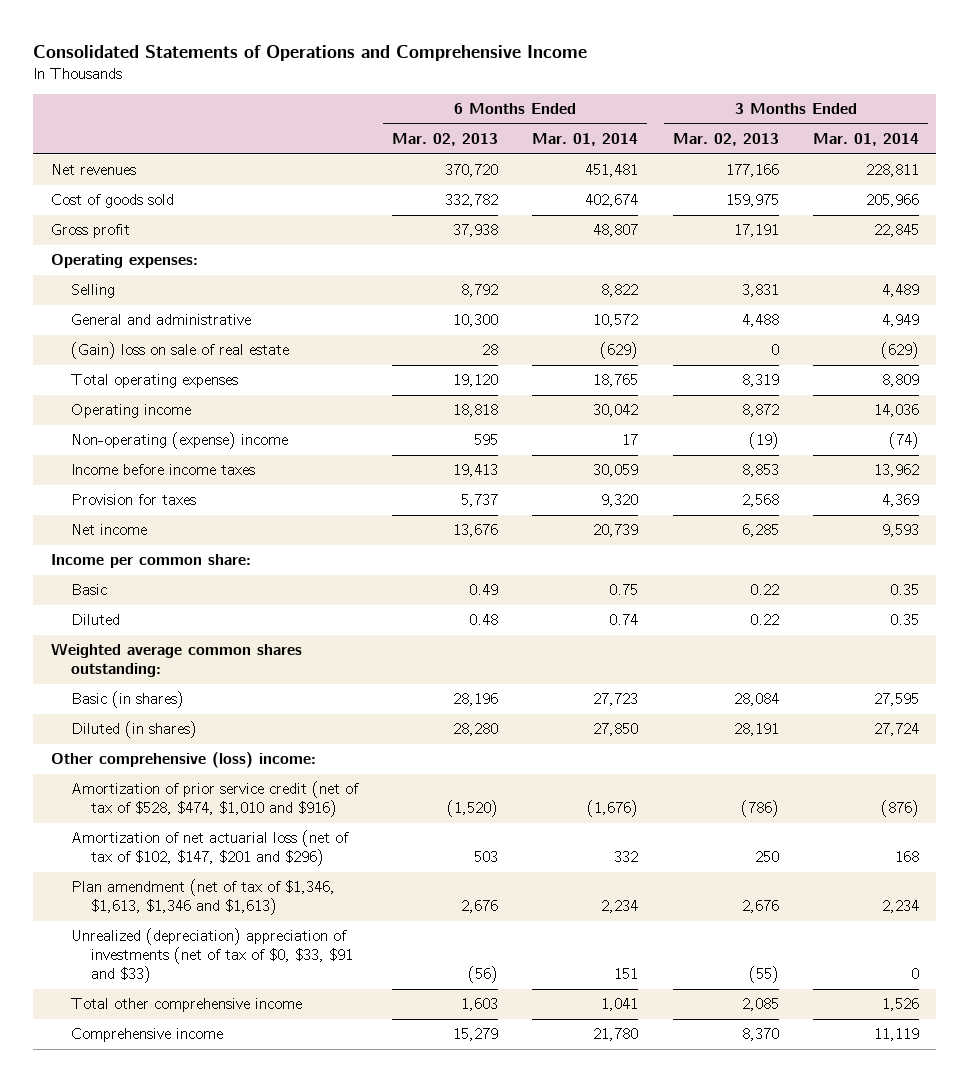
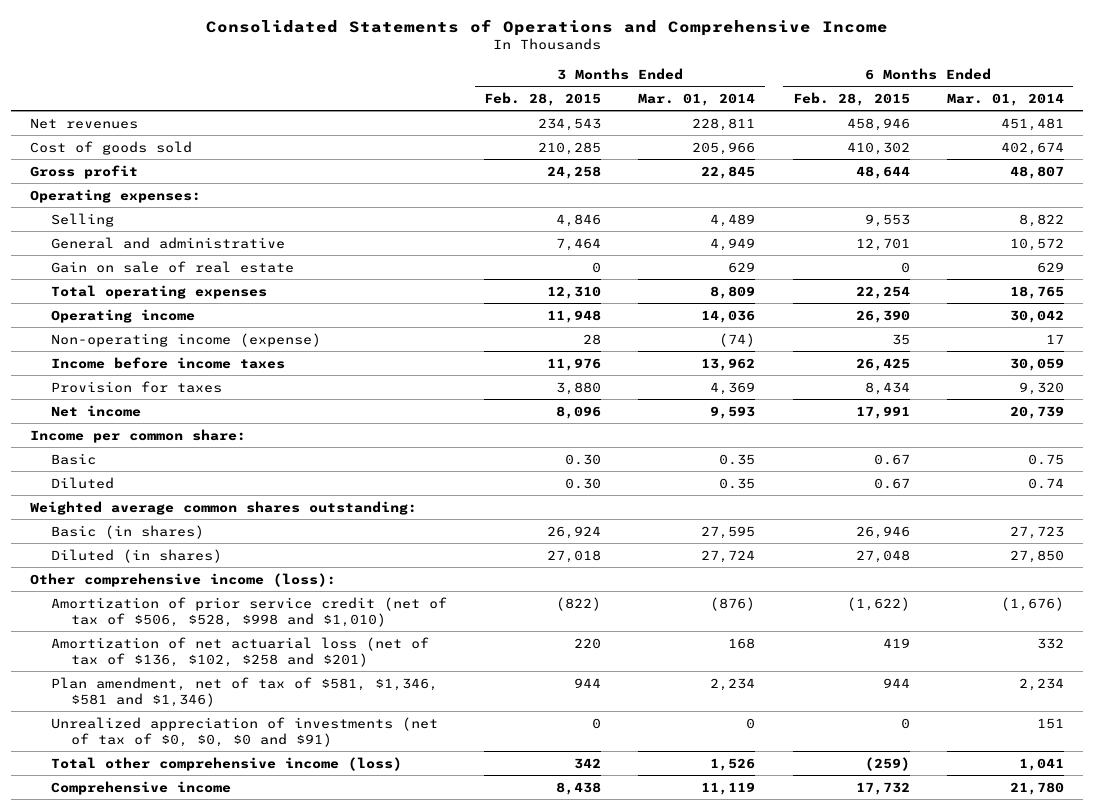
[391,133,498,147] Mar. 02, 2013 -> none
[672,133,779,147] Mar. 02, 2013 -> none
none -> [483,91,601,106] Feb. 28, 2015
none -> [792,91,910,106] Feb. 28, 2015
[70,342,289,360] (Gain) loss on sale of real estate -> [50,260,294,273] Gain on sale of real estate
[600,342,639,360] (629) -> [1036,261,1064,273] 629
[881,342,920,360] (629) -> [728,261,756,273] 629
[70,432,288,450] Non-operating (expense) income -> [50,332,321,347] Non-operating income (expense)
[50,752,316,769] Other comprehensive (loss) income: -> [29,572,336,587] Other comprehensive income (loss):
[70,781,359,818] Amortization of prior service credit (net of tax of $528, $474, $1,010 and $916) -> [50,596,447,627] Amortization of prior service credit (net of tax of $506, $528, $998 and $1,010)
[70,830,349,867] Amortization of net actuarial loss (net of tax of $102, $147, $201 and $296) -> [50,636,429,667] Amortization of net actuarial loss (net of tax of $136, $102, $258 and $201)
[70,879,335,916] Plan amendment (net of tax of $1,346, $1,613, $1,346 and $1,613) -> [50,676,438,707] Plan amendment, net of tax of $581, $1,346, $581 and $1,346)
[70,928,353,984] Unrealized (depreciation) appreciation of investments (net of tax of $0, $33, $91 and $33) -> [50,716,438,747] Unrealized appreciation of investments (net of tax of $0, $0, $0 and $91)
[70,998,302,1013] Total other comprehensive income -> [50,756,402,771] Total other comprehensive income (loss)

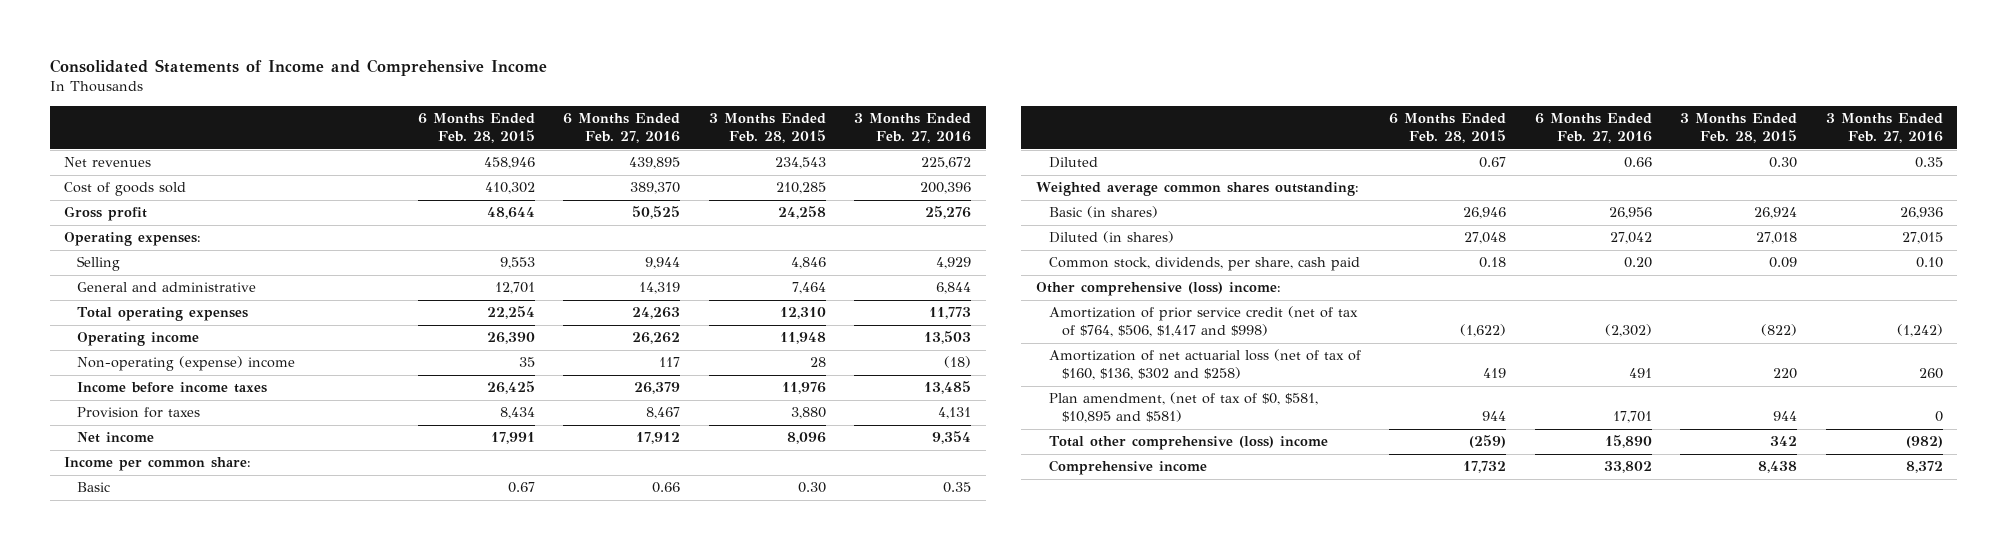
[205,18,888,36] Consolidated Statements of Operations and Comprehensive Income -> [49,59,547,77] Consolidated Statements of Income and Comprehensive Income
[638,92,756,106] Mar. 01, 2014 -> none
[946,92,1064,106] Mar. 01, 2014 -> none
none -> [563,113,681,144] 6 Months Ended Feb. 27, 2016
none -> [854,113,972,144] 3 Months Ended Feb. 27, 2016
[50,260,294,273] Gain on sale of real estate -> none
[50,332,321,347] Non-operating income (expense) -> [77,356,296,372] Non-operating (expense) income
[50,716,438,747] Unrealized appreciation of investments (net of tax of $0, $0, $0 and $91) -> none
none -> [1048,257,1360,272] Common stock, dividends, per share, cash paid
[29,572,336,587] Other comprehensive income (loss): -> [1035,282,1281,297] Other comprehensive (loss) income:
[50,596,447,627] Amortization of prior service credit (net of tax of $506, $528, $998 and $1,010) -> [1048,306,1358,338] Amortization of prior service credit (net of tax of $764, $506, $1,417 and $998)
[50,636,429,667] Amortization of net actuarial loss (net of tax of $136, $102, $258 and $201) -> [1048,349,1361,381] Amortization of net actuarial loss (net of tax of $160, $136, $302 and $258)
[50,676,438,707] Plan amendment, net of tax of $581, $1,346, $581 and $1,346) -> [1048,392,1318,424] Plan amendment, (net of tax of $0, $581, $10,895 and $581)
[50,756,402,771] Total other comprehensive income (loss) -> [1048,436,1328,451] Total other comprehensive (loss) income

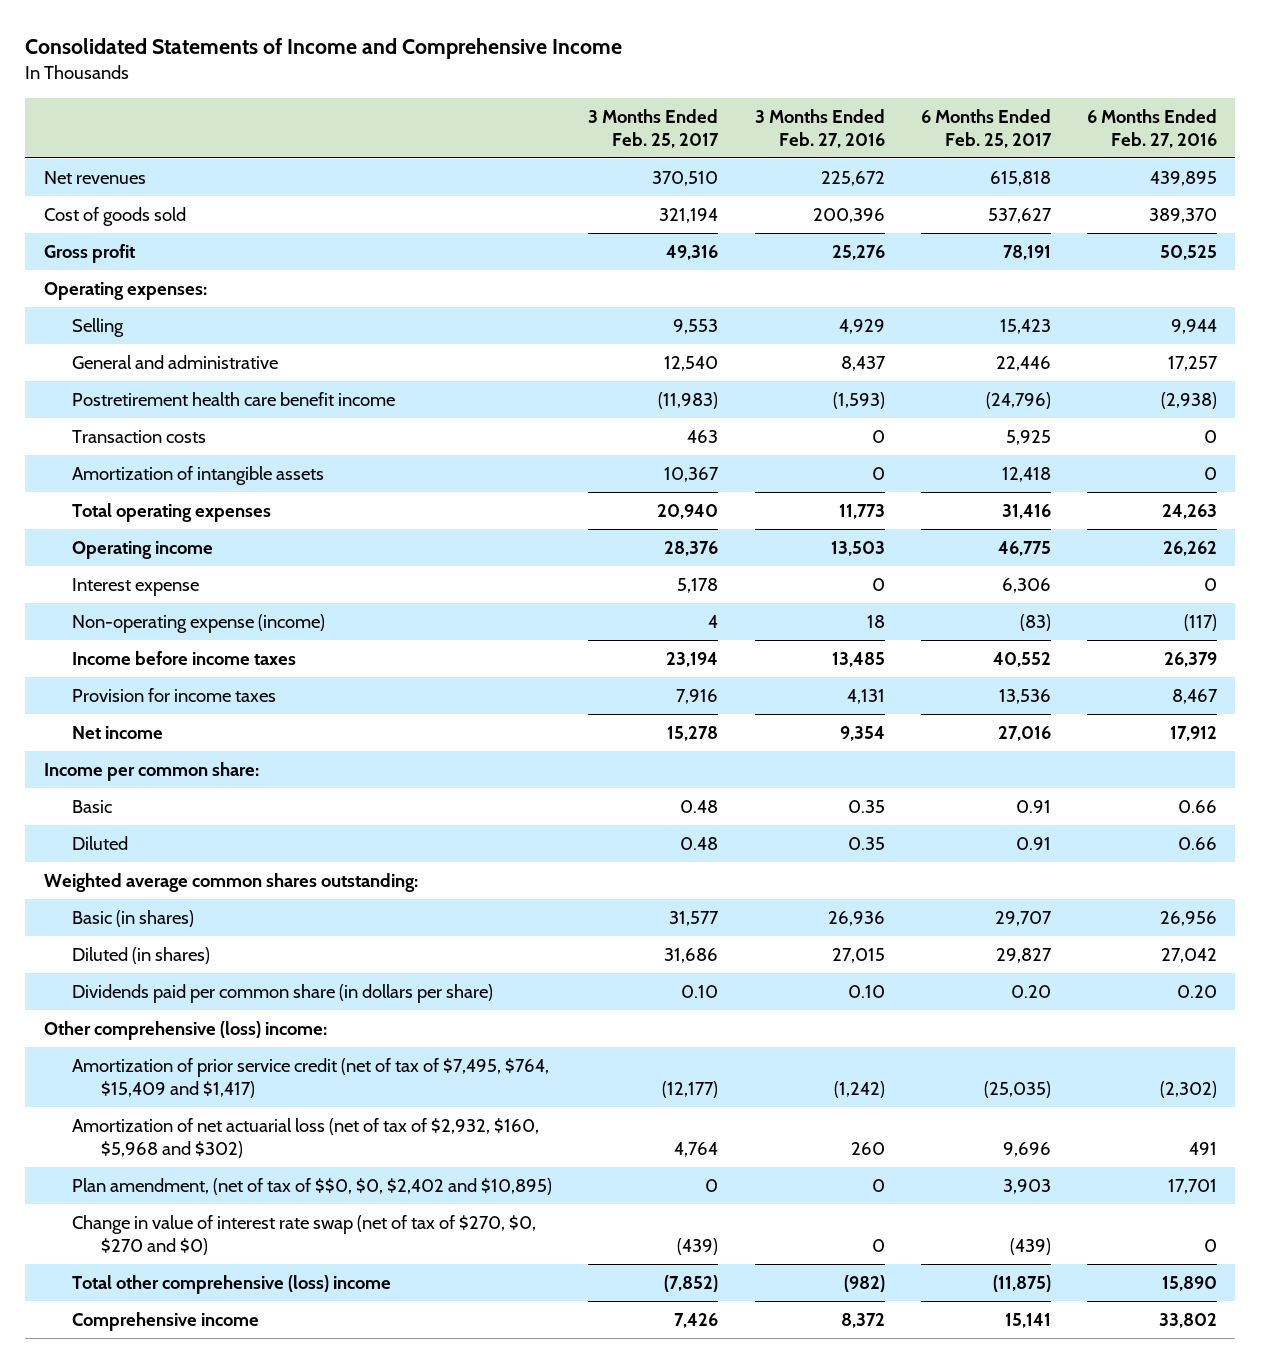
[417,113,535,144] 6 Months Ended Feb. 28, 2015 -> none
[708,113,826,144] 3 Months Ended Feb. 28, 2015 -> none
none -> [588,108,720,148] 3 Months Ended Feb. 25, 2017
none -> [920,108,1052,148] 6 Months Ended Feb. 25, 2017
[639,282,681,295] 14,319 -> [1168,356,1219,372] 17,257
[936,282,972,295] 6,844 -> [840,356,886,372] 8,437
none -> [72,392,396,407] Postretirement health care benefit income
none -> [72,430,207,444] Transaction costs
none -> [72,466,325,486] Amortization of intangible assets
none -> [72,578,200,597] Interest expense
[77,356,296,372] Non-operating (expense) income -> [72,614,326,634] Non-operating expense (income)
[659,357,681,368] 117 -> [1184,614,1218,632] (117)
[944,356,972,369] (18) -> [866,615,885,629] 18
[77,407,201,419] Provision for taxes -> [72,688,277,703] Provision for income taxes
[1048,257,1360,272] Common stock, dividends, per share, cash paid -> [72,984,494,1004] Dividends paid per common share (in dollars per share)
[1048,306,1358,338] Amortization of prior service credit (net of tax of $764, $506, $1,417 and $998) -> [72,1058,550,1099] Amortization of prior service credit (net of tax of $7,495, $764, $15,409 and $1,417)
[1048,349,1361,381] Amortization of net actuarial loss (net of tax of $160, $136, $302 and $258) -> [72,1118,540,1159] Amortization of net actuarial loss (net of tax of $2,932, $160, $5,968 and $302)
[1048,392,1318,424] Plan amendment, (net of tax of $0, $581, $10,895 and $581) -> [72,1178,553,1196] Plan amendment, (net of tax of $$0, $0, $2,402 and $10,895)
none -> [72,1215,537,1256] Change in value of interest rate swap (net of tax of $270, $0, $270 and $0)

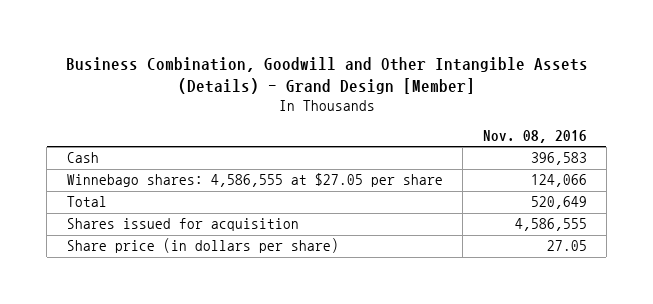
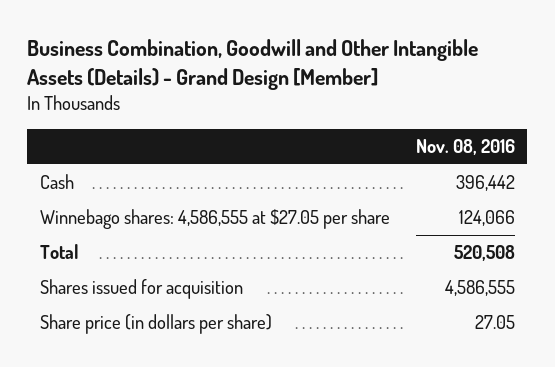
[530,152,587,166] 396,583 -> [455,175,515,192] 396,442
[530,196,587,210] 520,649 -> [453,245,515,262] 520,508

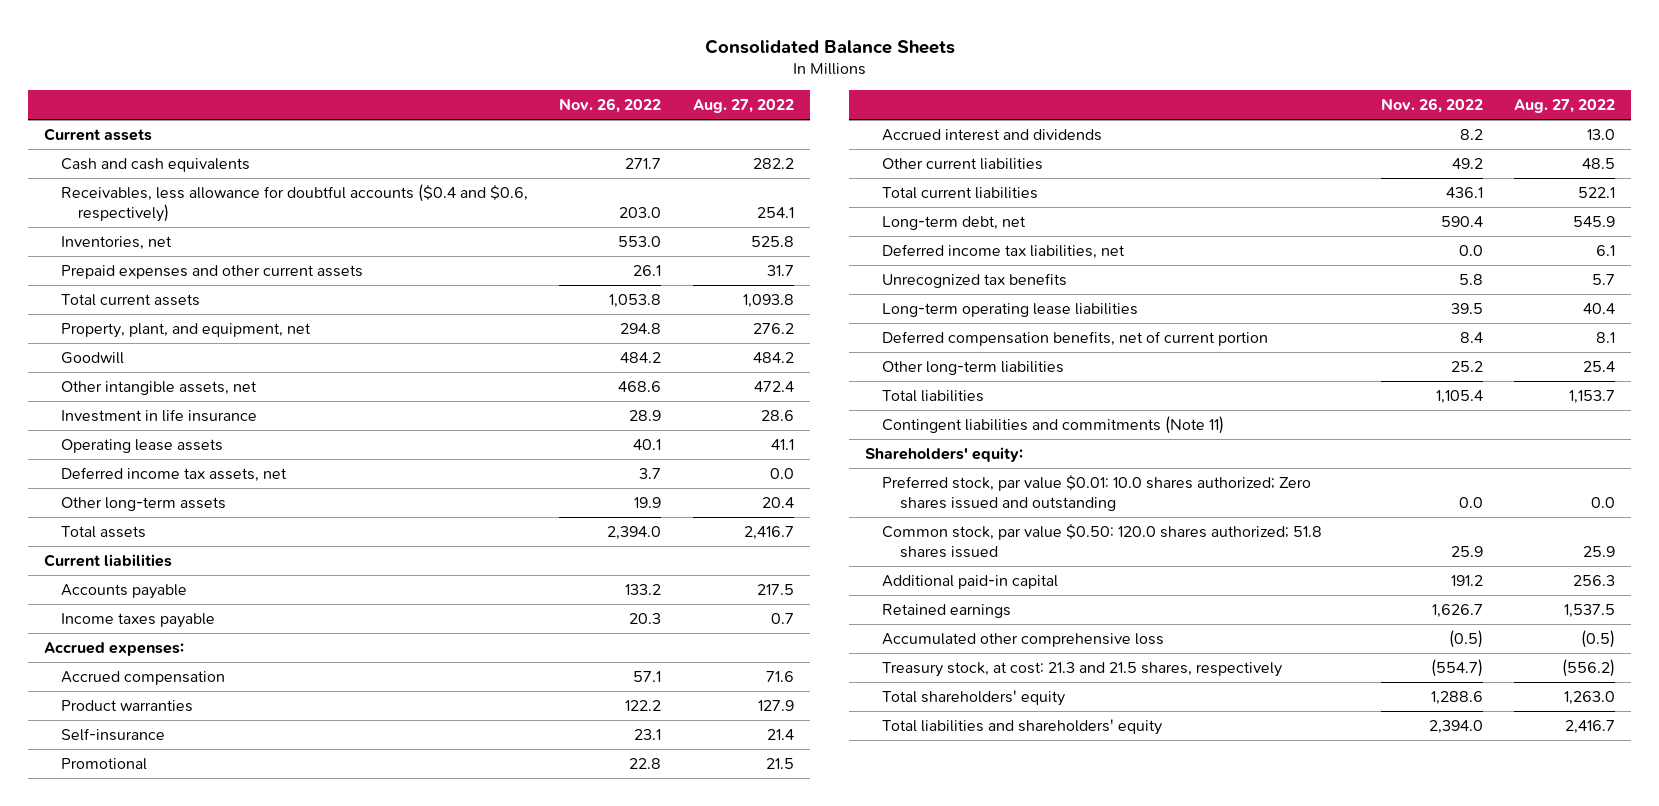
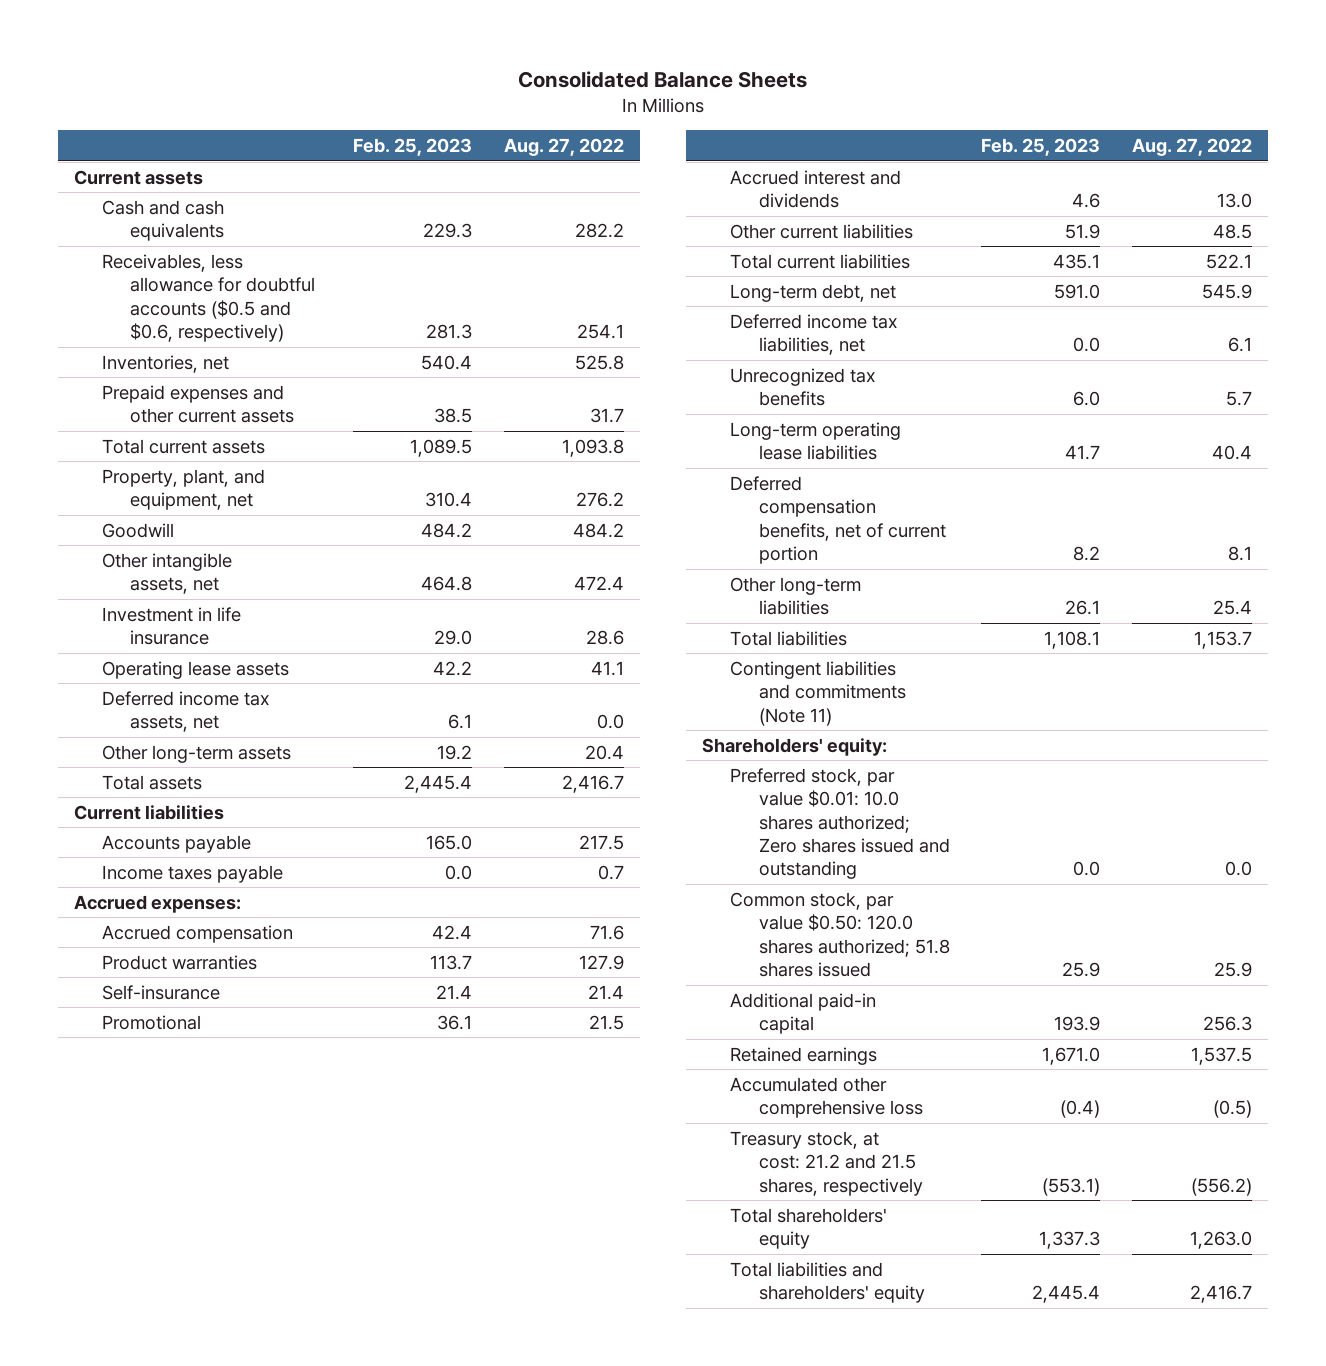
[559,97,662,113] Nov. 26, 2022 -> none
none -> [353,137,473,156] Feb. 25, 2023
[60,183,528,223] Receivables, less allowance for doubtful accounts ($0.4 and $0.6, respectively) -> [102,253,316,342] Receivables, less allowance for doubtful accounts ($0.5 and $0.6, respectively)
[882,661,1283,677] Treasury stock, at cost: 21.3 and 21.5 shares, respectively -> [730,1130,923,1196] Treasury stock, at cost: 21.2 and 21.5 shares, respectively

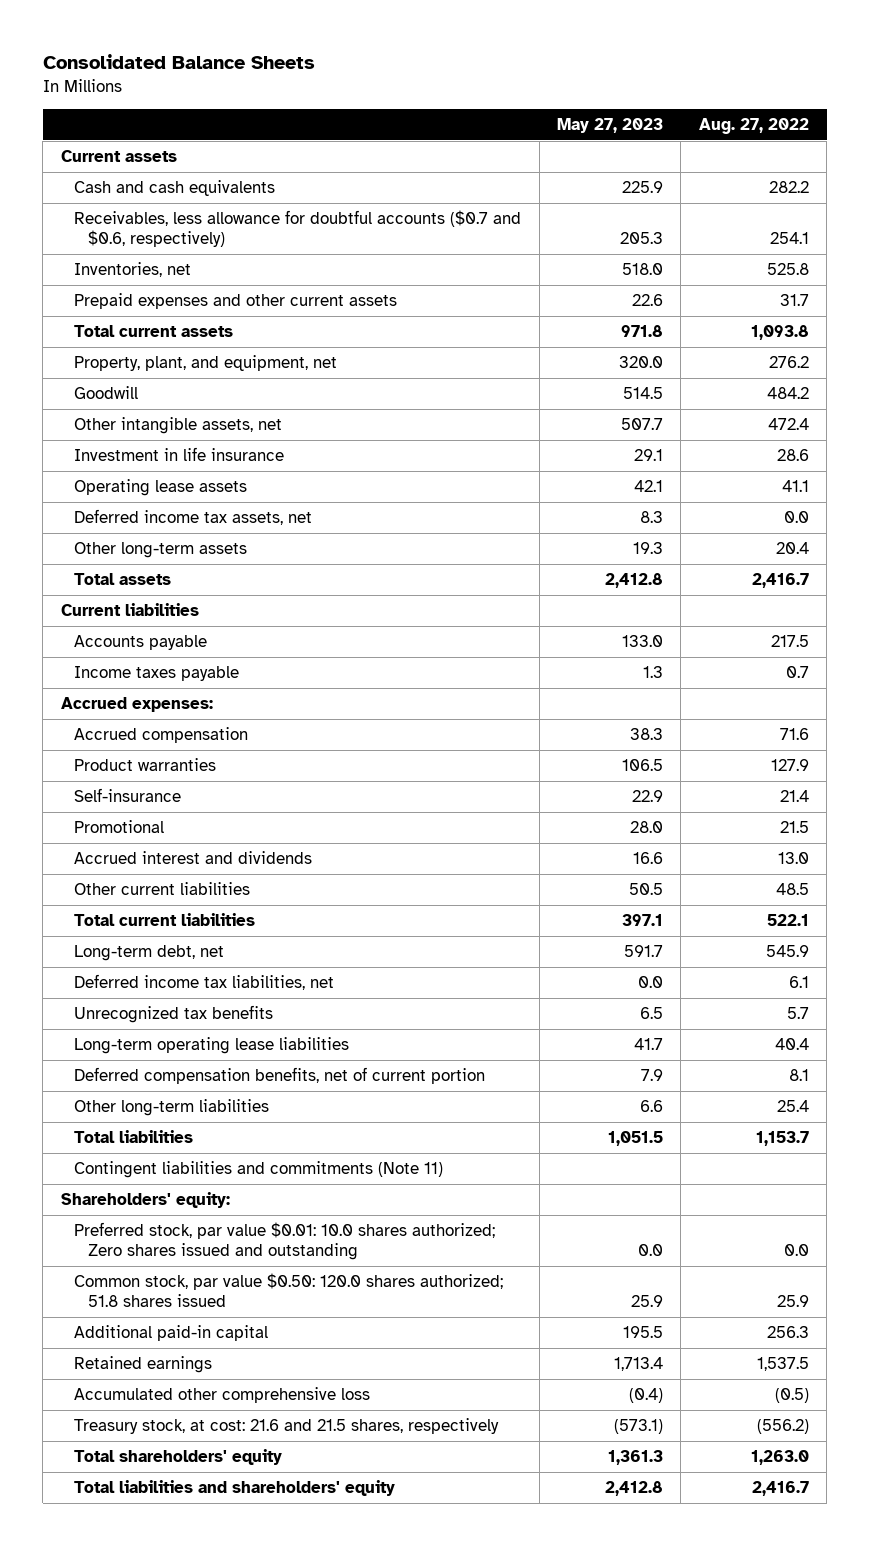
[353,137,473,156] Feb. 25, 2023 -> none
none -> [556,118,663,134] May 27, 2023
[102,253,316,342] Receivables, less allowance for doubtful accounts ($0.5 and $0.6, respectively) -> [74,210,522,248] Receivables, less allowance for doubtful accounts ($0.7 and $0.6, respectively)
[730,1130,923,1196] Treasury stock, at cost: 21.2 and 21.5 shares, respectively -> [74,1418,500,1435] Treasury stock, at cost: 21.6 and 21.5 shares, respectively

